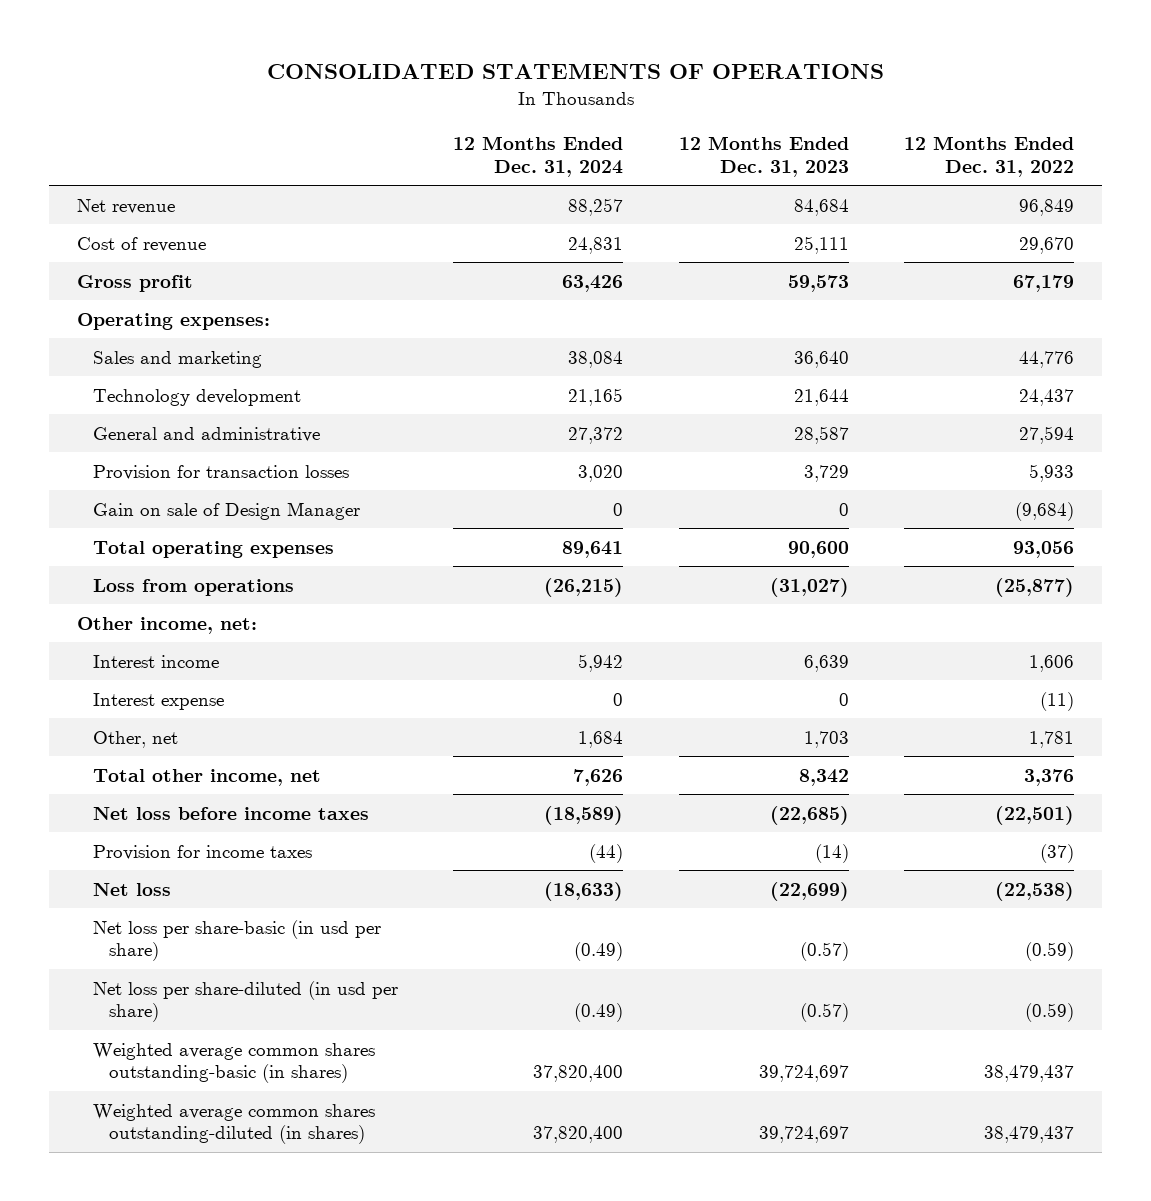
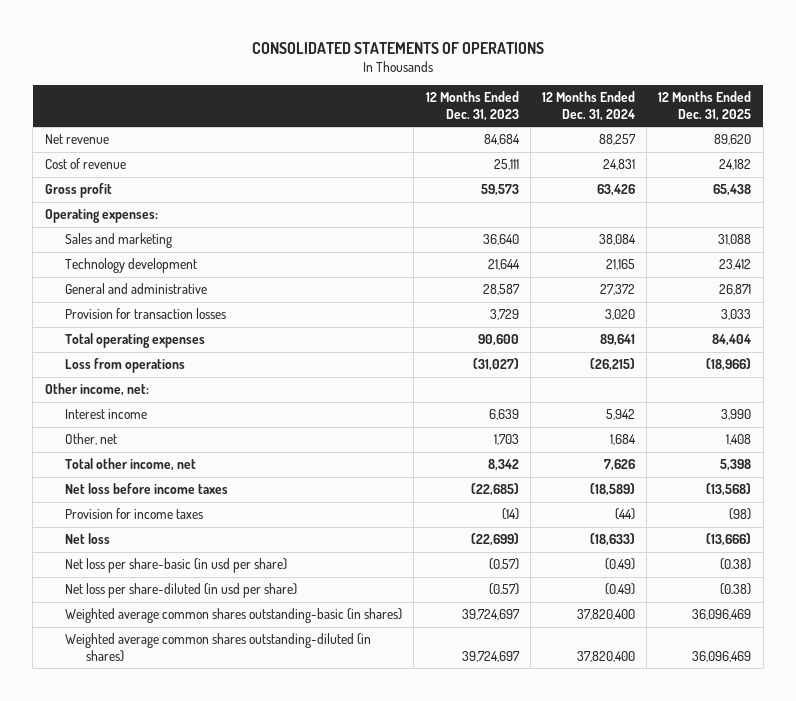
[904,135,1075,177] 12 Months Ended Dec. 31, 2022 -> none
none -> [658,91,752,121] 12 Months Ended Dec. 31, 2025
[92,501,360,520] Gain on sale of Design Manager -> none
[92,692,224,710] Interest expense -> none

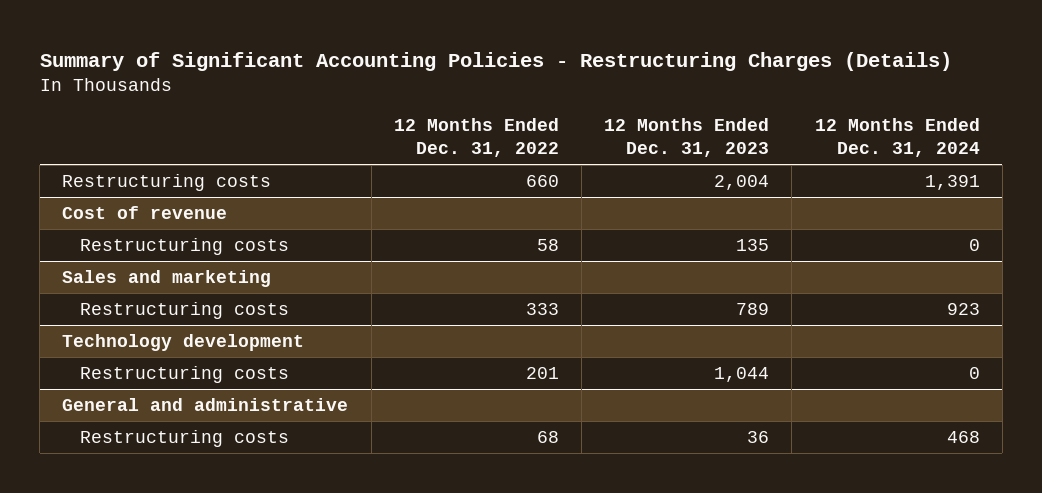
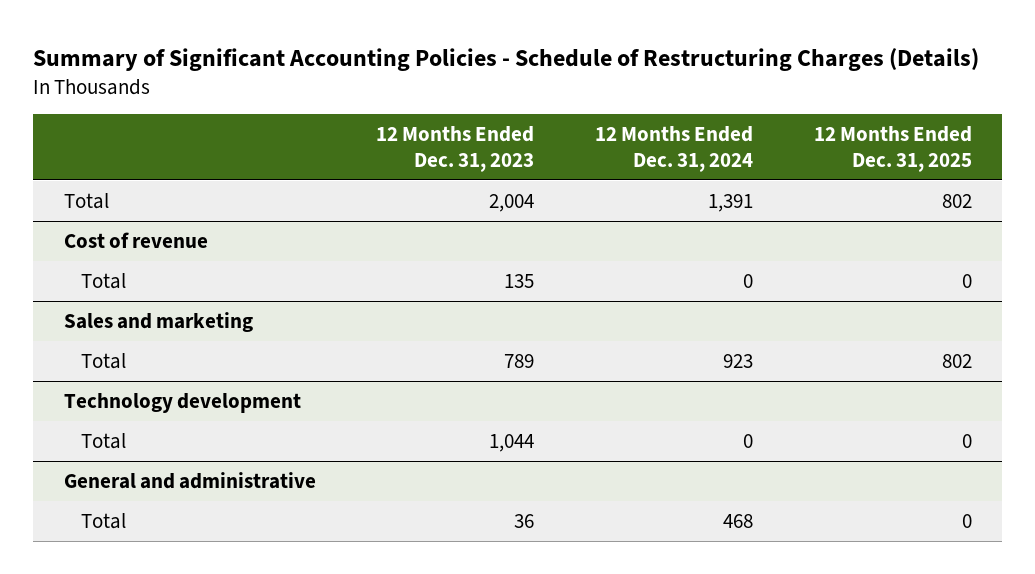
[39,52,952,72] Summary of Significant Accounting Policies - Restructuring Charges (Details) -> [33,47,980,71] Summary of Significant Accounting Policies - Schedule of Restructuring Charges (Details)
[393,118,559,158] 12 Months Ended Dec. 31, 2022 -> none
none -> [813,126,972,172] 12 Months Ended Dec. 31, 2025
[62,174,272,192] Restructuring costs -> [63,192,109,209] Total
[80,238,290,256] Restructuring costs -> [80,272,126,289] Total
[80,302,290,320] Restructuring costs -> [80,352,126,369] Total
[80,366,290,384] Restructuring costs -> [80,432,126,449] Total
[80,430,290,448] Restructuring costs -> [80,512,126,529] Total

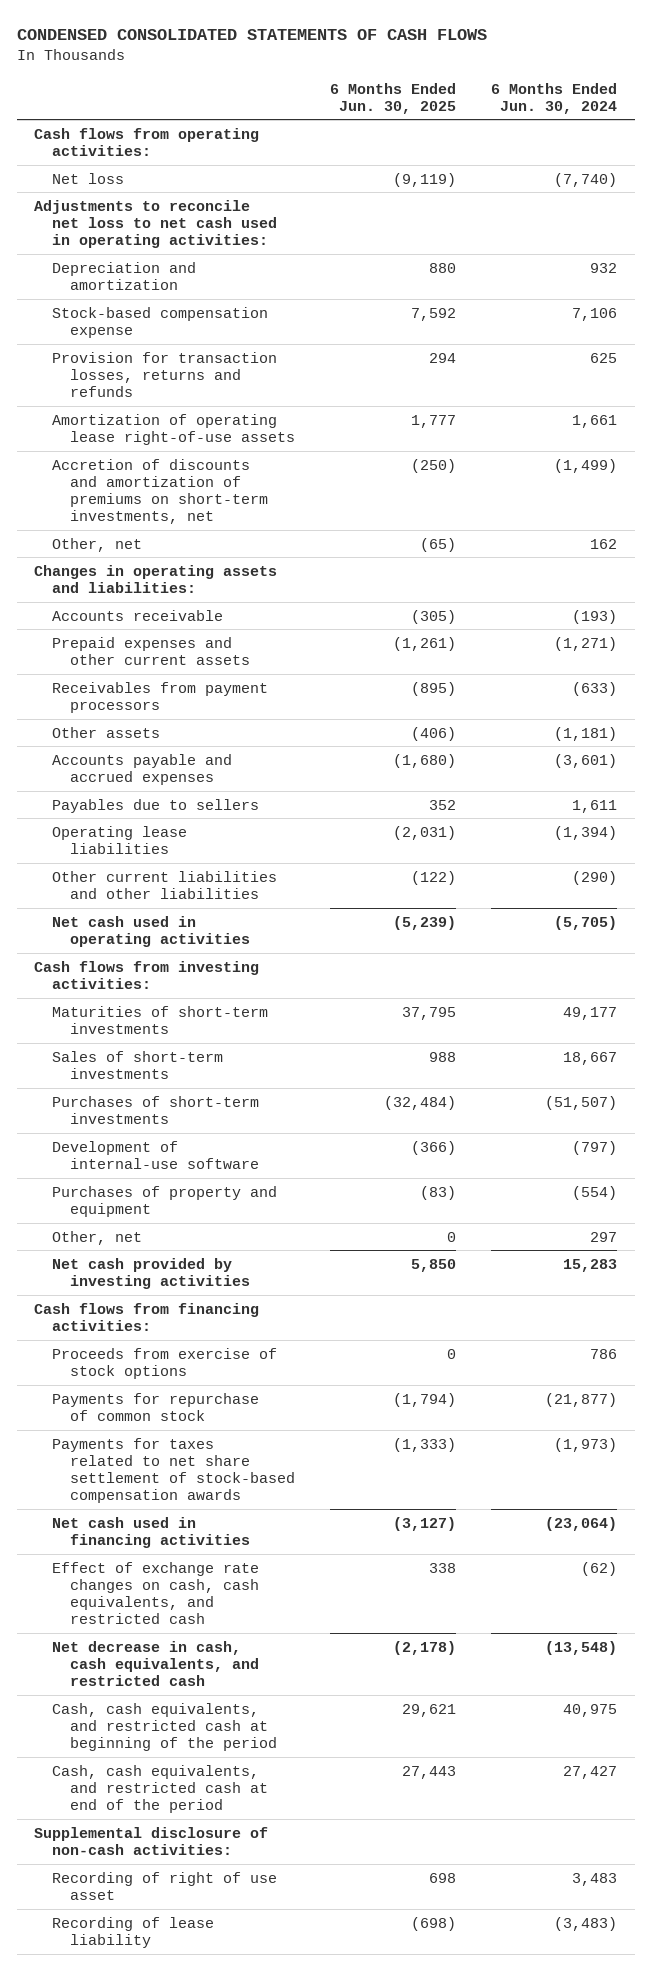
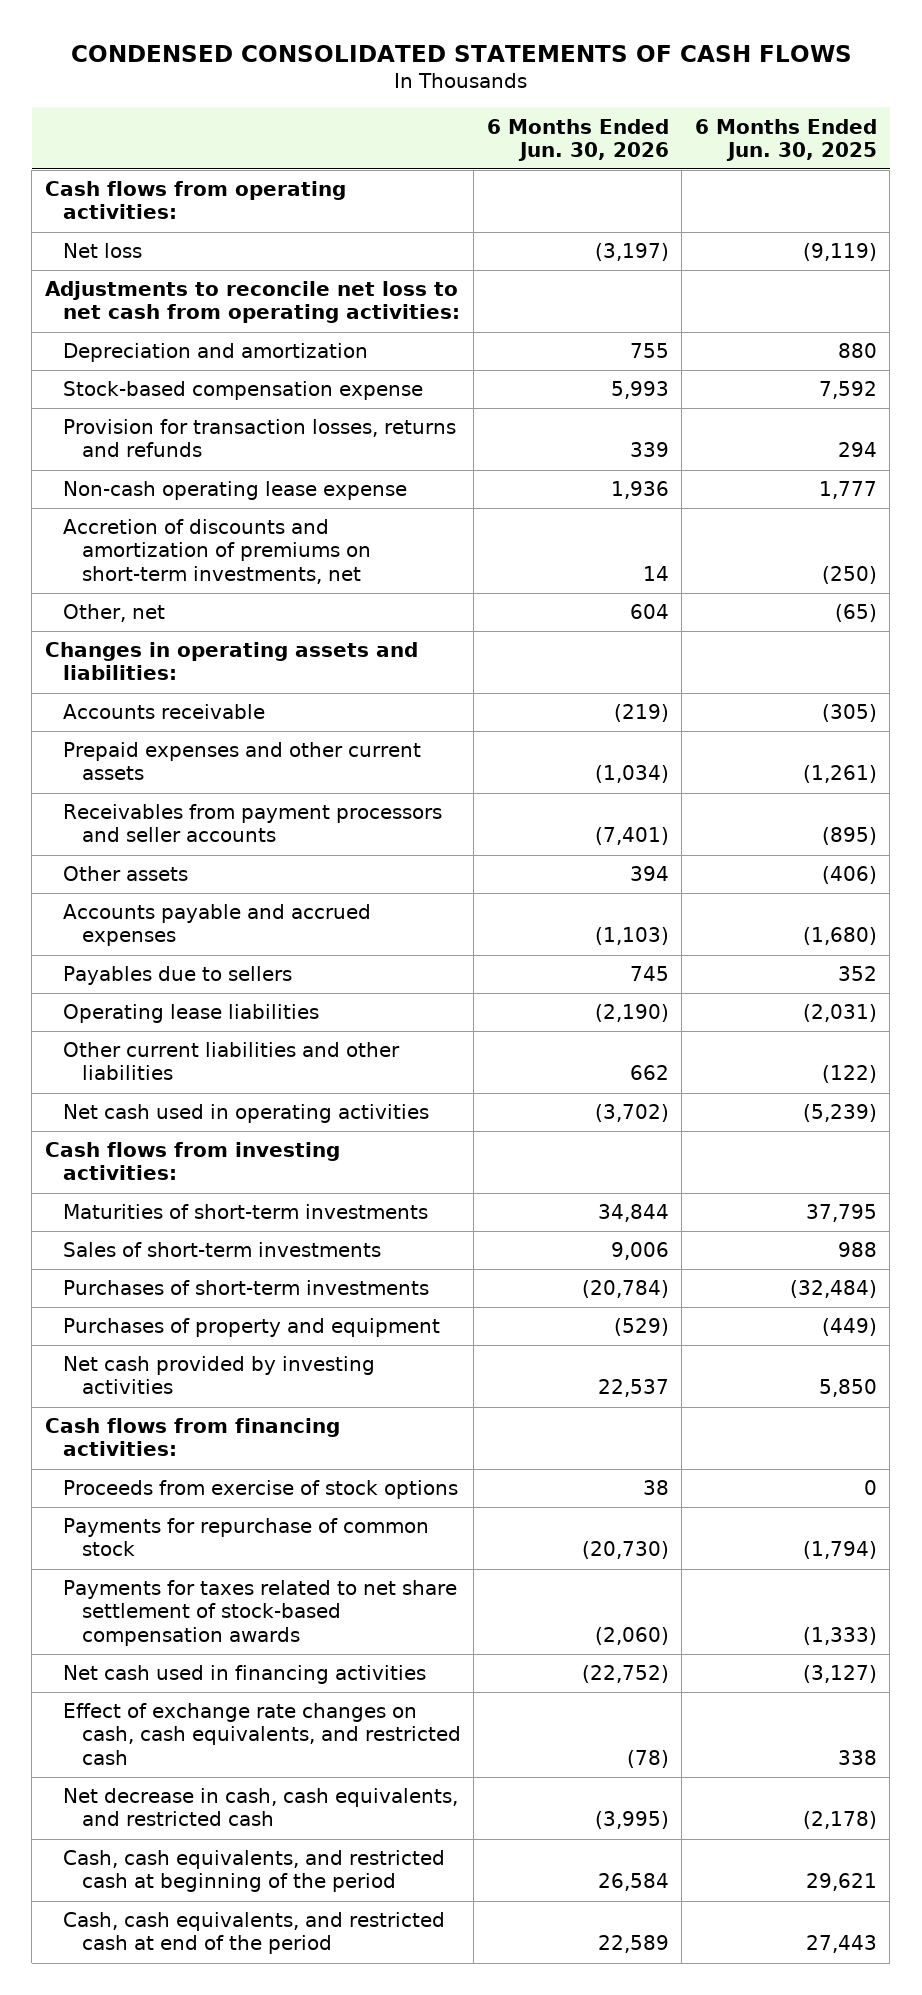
[491,82,618,114] 6 Months Ended Jun. 30, 2024 -> none
none -> [486,118,669,161] 6 Months Ended Jun. 30, 2026
[34,199,278,248] Adjustments to reconcile net loss to net cash used in operating activities: -> [44,281,461,324] Adjustments to reconcile net loss to net cash from operating activities:
[52,413,296,445] Amortization of operating lease right-of-use assets -> [63,481,408,501] Non-cash operating lease expense
[52,681,269,713] Receivables from payment processors -> [63,804,443,843] Receivables from payment processors and seller accounts
[52,1140,260,1169] Development of internal-use software -> none
[52,1230,143,1245] Other, net -> none
[420,1185,457,1200] (83) -> [821,1318,877,1337] (449)
[34,1826,269,1855] Supplemental disclosure of non-cash activities: -> none
[52,1871,278,1900] Recording of right of use asset -> none
[52,1916,215,1948] Recording of lease liability -> none

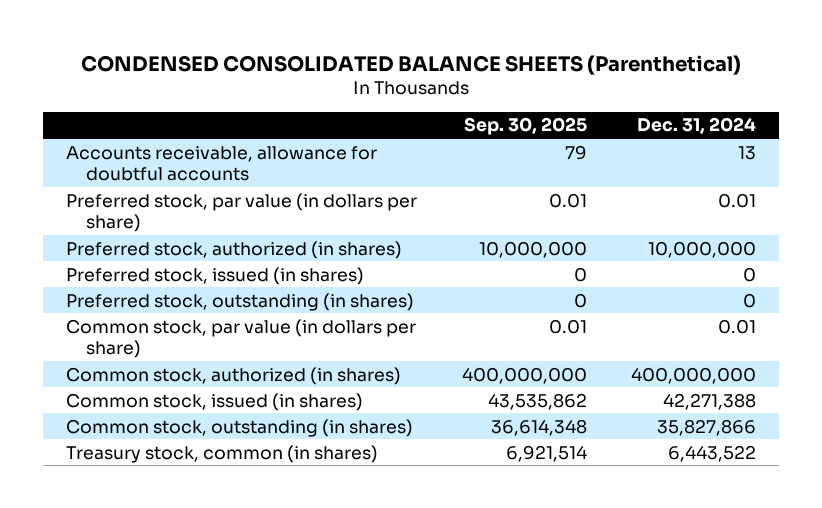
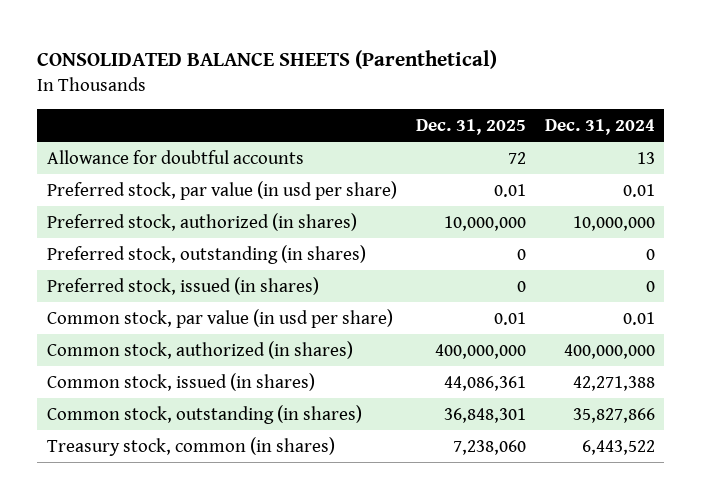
[81,54,742,75] CONDENSED CONSOLIDATED BALANCE SHEETS (Parenthetical) -> [37,50,498,70] CONSOLIDATED BALANCE SHEETS (Parenthetical)
[463,117,587,136] Sep. 30, 2025 -> none
none -> [415,119,526,136] Dec. 31, 2025
[65,145,377,181] Accounts receivable, allowance for doubtful accounts -> [46,149,304,164] Allowance for doubtful accounts
[65,192,417,232] Preferred stock, par value (in dollars per share) -> [46,180,397,200] Preferred stock, par value (in usd per share)
[65,266,364,285] Preferred stock, issued (in shares) -> [46,276,319,295] Preferred stock, issued (in shares)
[65,318,416,358] Common stock, par value (in dollars per share) -> [46,308,393,328] Common stock, par value (in usd per share)

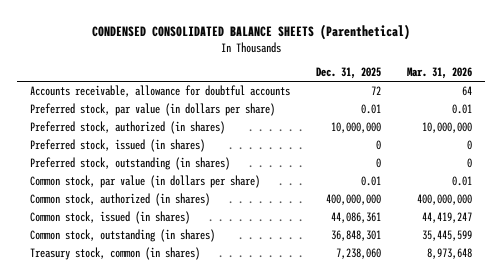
[37,50,498,70] CONSOLIDATED BALANCE SHEETS (Parenthetical) -> [92,23,411,40] CONDENSED CONSOLIDATED BALANCE SHEETS (Parenthetical)
[544,119,655,136] Dec. 31, 2024 -> none
none -> [407,67,473,80] Mar. 31, 2026
[46,149,304,164] Allowance for doubtful accounts -> [30,84,291,97] Accounts receivable, allowance for doubtful accounts
[46,180,397,200] Preferred stock, par value (in usd per share) -> [30,102,276,116] Preferred stock, par value (in dollars per share)
[46,244,366,264] Preferred stock, outstanding (in shares) -> [30,156,231,170] Preferred stock, outstanding (in shares)
[46,308,393,328] Common stock, par value (in usd per share) -> [30,174,261,188] Common stock, par value (in dollars per share)

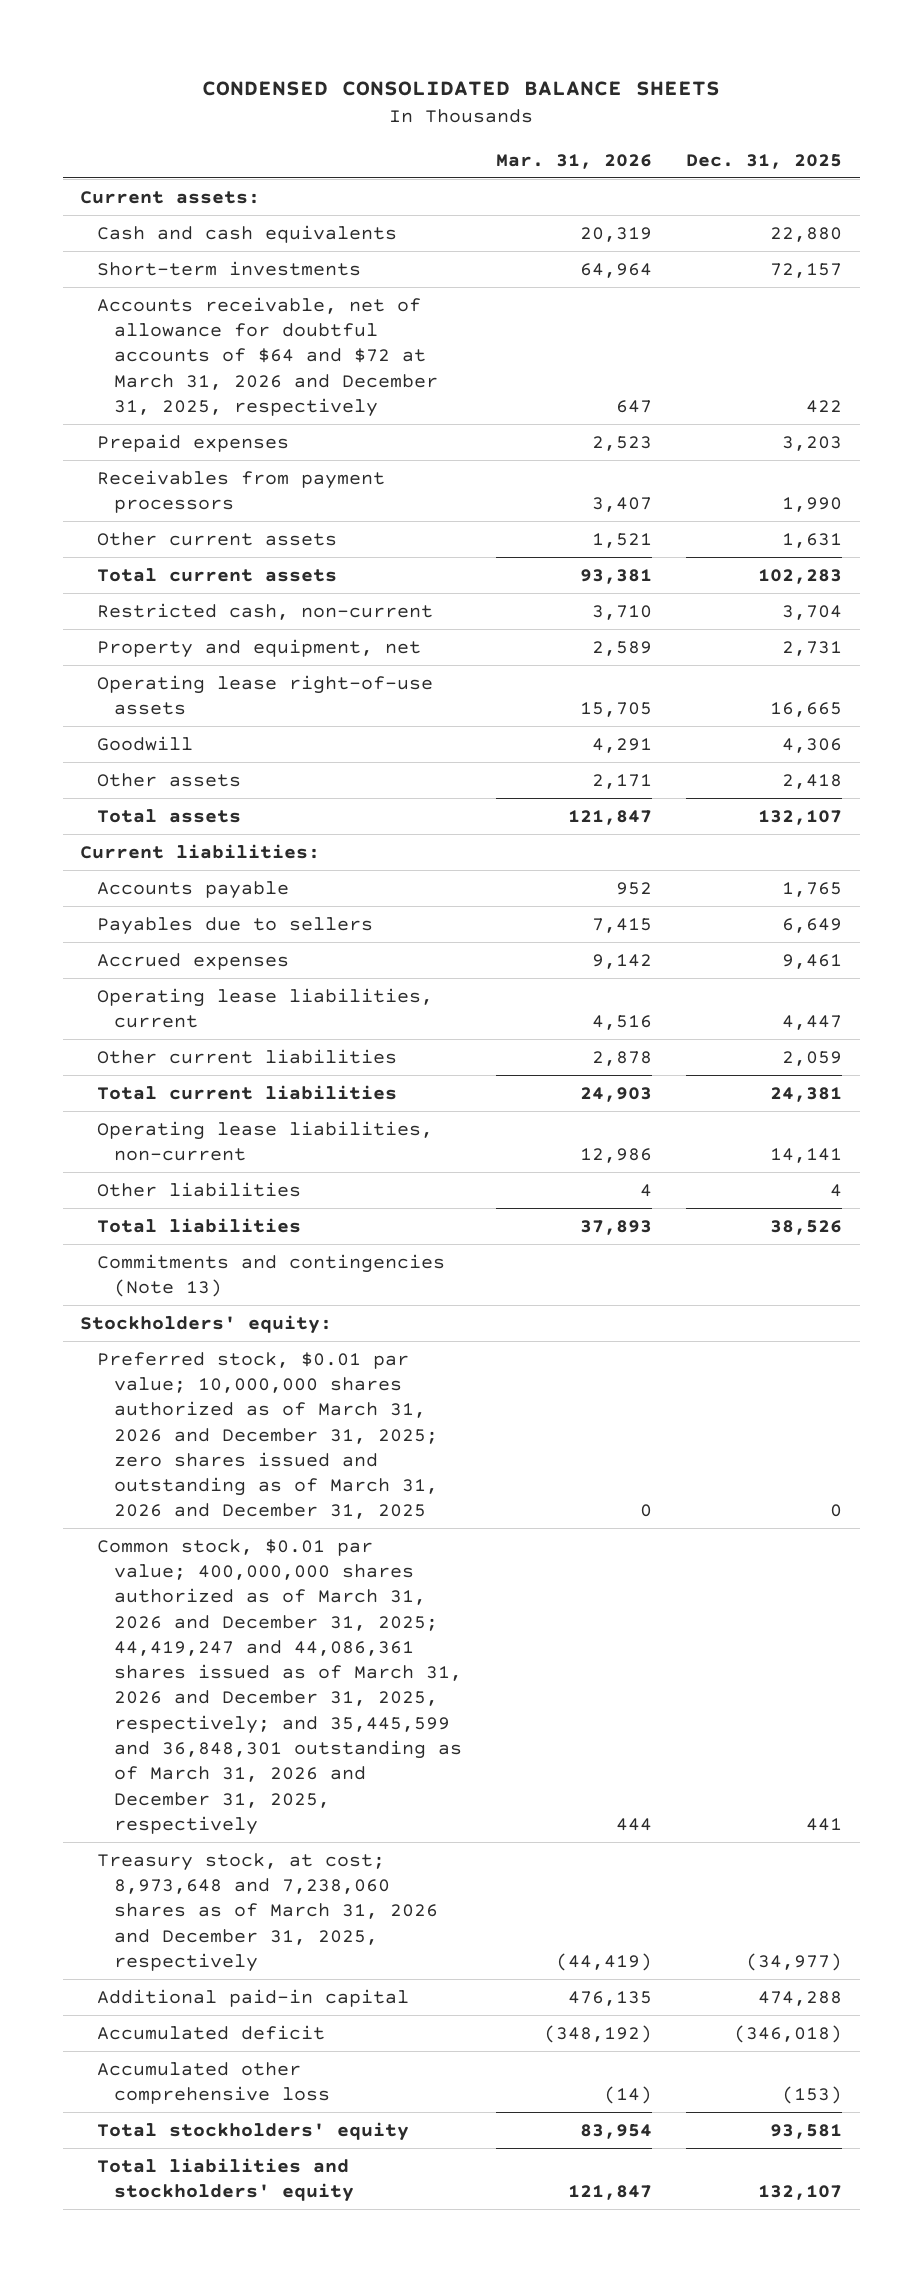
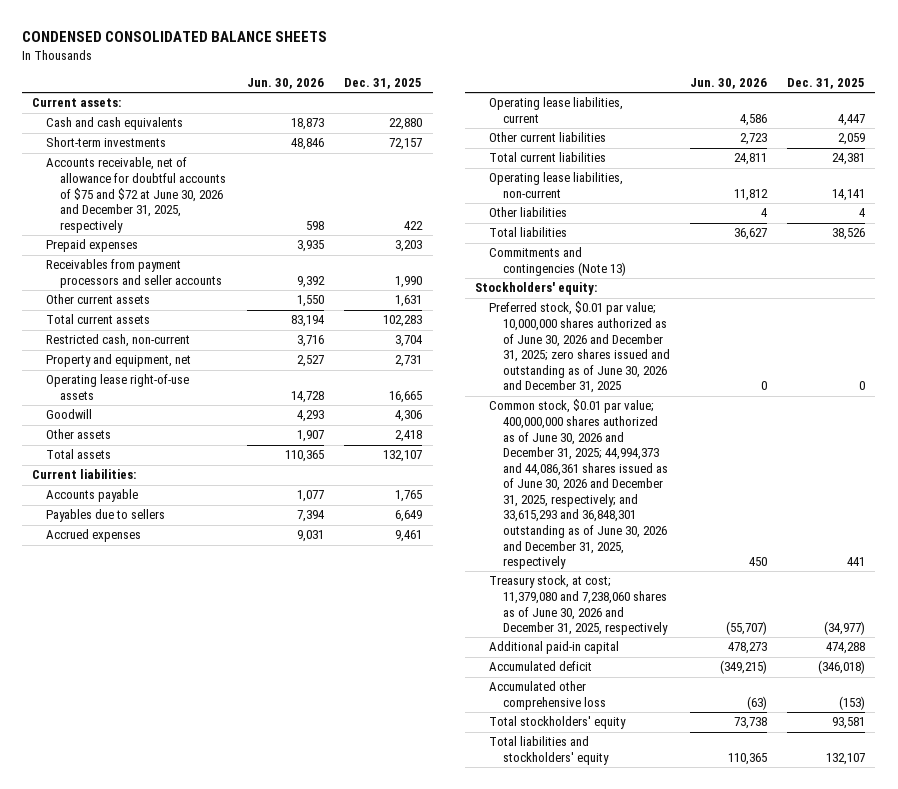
[496,153,653,169] Mar. 31, 2026 -> none
none -> [247,78,325,90] Jun. 30, 2026
[97,296,438,417] Accounts receivable, net of allowance for doubtful accounts of $64 and $72 at March 31, 2026 and December 31, 2025, respectively -> [46,157,226,233] Accounts receivable, net of allowance for doubtful accounts of $75 and $72 at June 30, 2026 and December 31, 2025, respectively
[97,469,386,513] Receivables from payment processors -> [46,259,222,289] Receivables from payment processors and seller accounts
[97,1351,438,1520] Preferred stock, $0.01 par value; 10,000,000 shares authorized as of March 31, 2026 and December 31, 2025; zero shares issued and outstanding as of March 31, 2026 and December 31, 2025 -> [488,301,670,394] Preferred stock, $0.01 par value; 10,000,000 shares authorized as of June 30, 2026 and December 31, 2025; zero shares issued and outstanding as of June 30, 2026 and December 31, 2025
[97,1538,462,1835] Common stock, $0.01 par value; 400,000,000 shares authorized as of March 31, 2026 and December 31, 2025; 44,419,247 and 44,086,361 shares issued as of March 31, 2026 and December 31, 2025, respectively; and 35,445,599 and 36,848,301 outstanding as of March 31, 2026 and December 31, 2025, respectively -> [488,399,668,570] Common stock, $0.01 par value; 400,000,000 shares authorized as of June 30, 2026 and December 31, 2025; 44,994,373 and 44,086,361 shares issued as of June 30, 2026 and December 31, 2025, respectively; and 33,615,293 and 36,848,301 outstanding as of June 30, 2026 and December 31, 2025, respectively
[97,1852,438,1972] Treasury stock, at cost; 8,973,648 and 7,238,060 shares as of March 31, 2026 and December 31, 2025, respectively -> [488,575,668,636] Treasury stock, at cost; 11,379,080 and 7,238,060 shares as of June 30, 2026 and December 31, 2025, respectively

